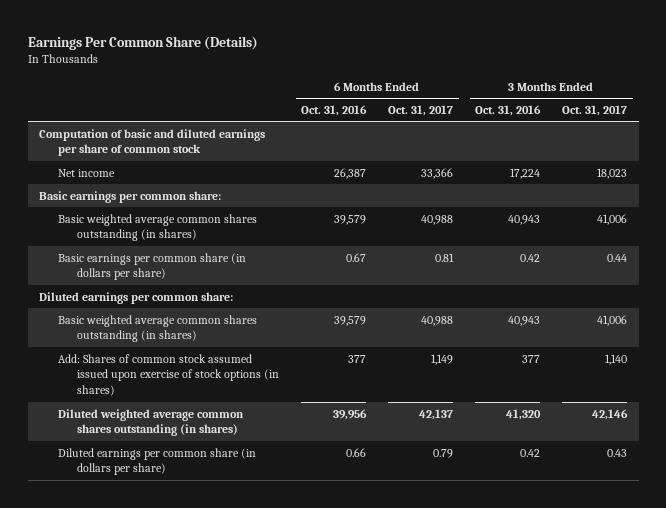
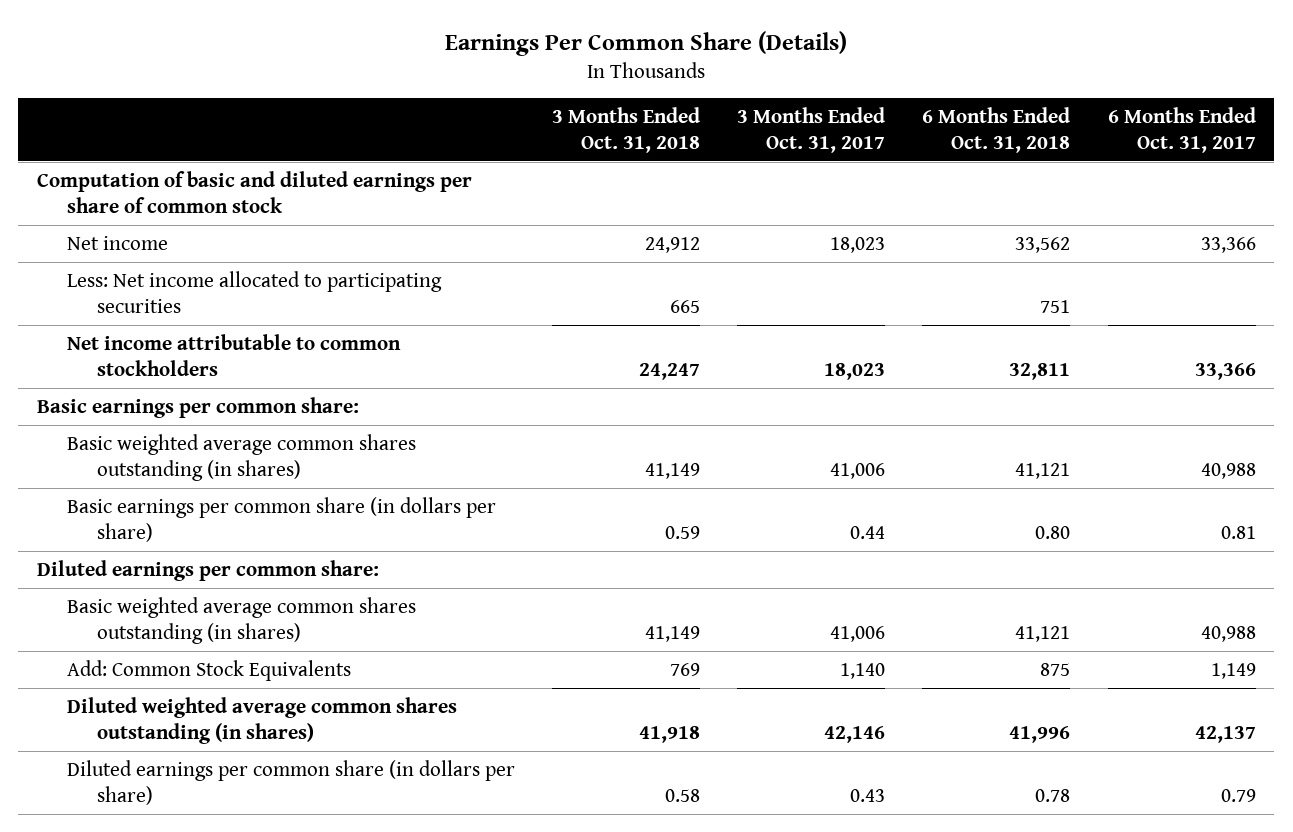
[301,104,368,116] Oct. 31, 2016 -> none
[475,104,542,116] Oct. 31, 2016 -> none
none -> [551,106,700,154] 3 Months Ended Oct. 31, 2018
none -> [922,106,1071,154] 6 Months Ended Oct. 31, 2018
none -> [66,270,442,313] Less: Net income allocated to participating securities
none -> [66,333,401,376] Net income attributable to common stockholders
[57,353,279,397] Add: Shares of common stock assumed issued upon exercise of stock options (in shares) -> [66,659,351,681] Add: Common Stock Equivalents

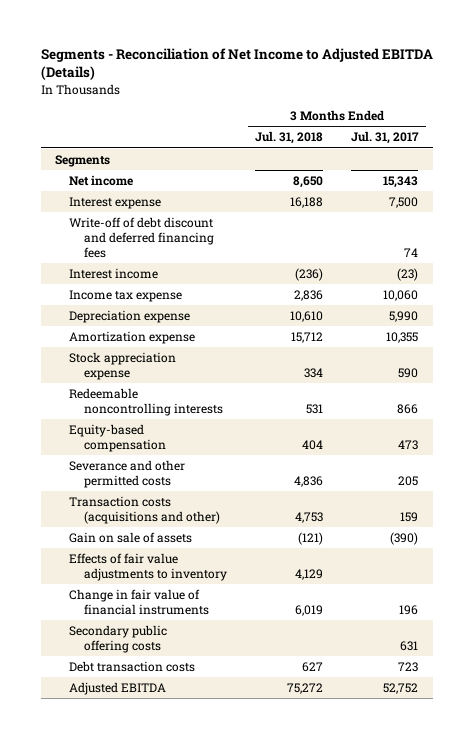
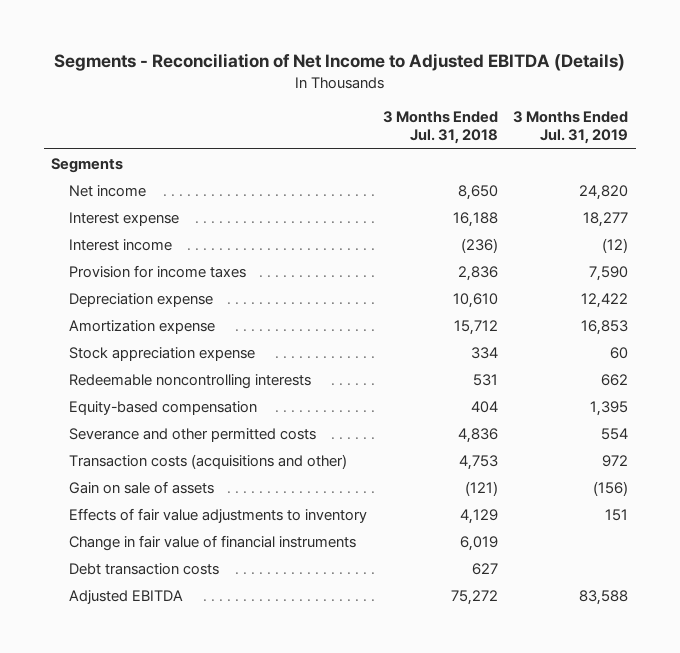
[351,131,420,145] Jul. 31, 2017 -> none
none -> [513,110,629,145] 3 Months Ended Jul. 31, 2019
[69,216,214,258] Write-off of debt discount and deferred financing fees -> none
[69,289,183,302] Income tax expense -> [69,264,247,278] Provision for income taxes
[69,624,168,653] Secondary public offering costs -> none

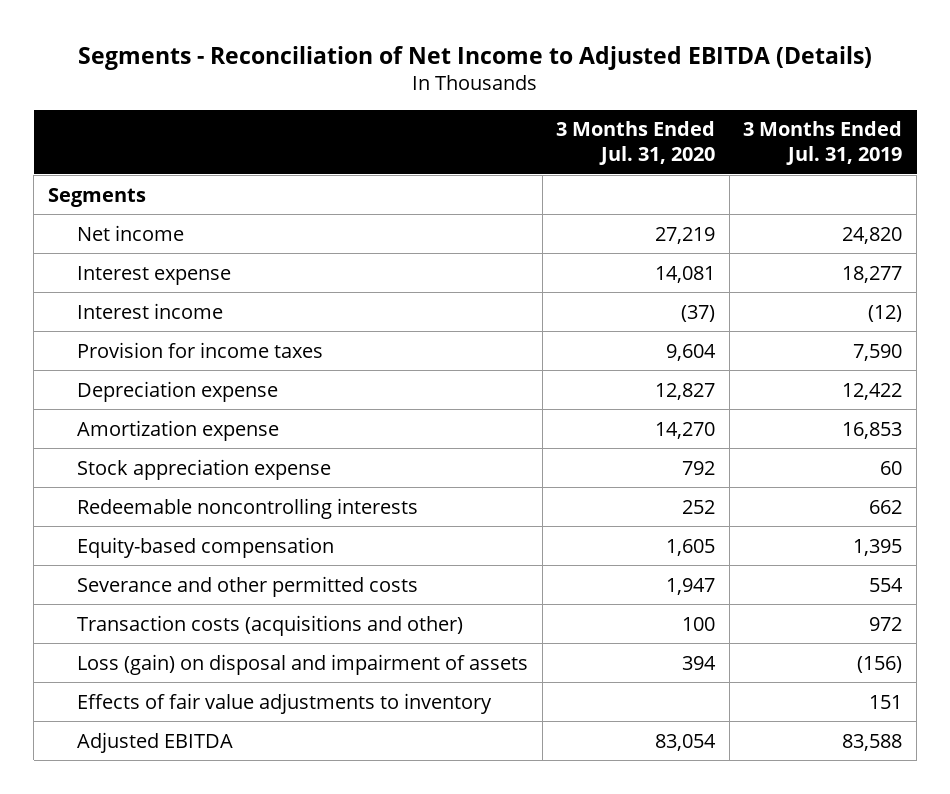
[382,110,498,145] 3 Months Ended Jul. 31, 2018 -> none
none -> [556,121,716,166] 3 Months Ended Jul. 31, 2020
[69,480,215,494] Gain on sale of assets -> [77,653,529,675] Loss (gain) on disposal and impairment of assets
[69,534,357,551] Change in fair value of financial instruments -> none
[69,562,220,575] Debt transaction costs -> none

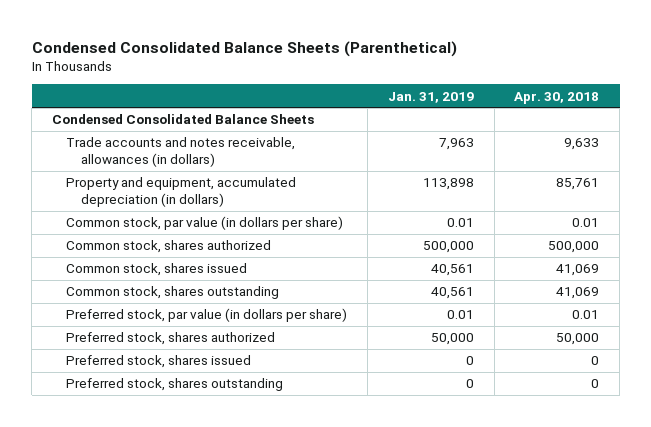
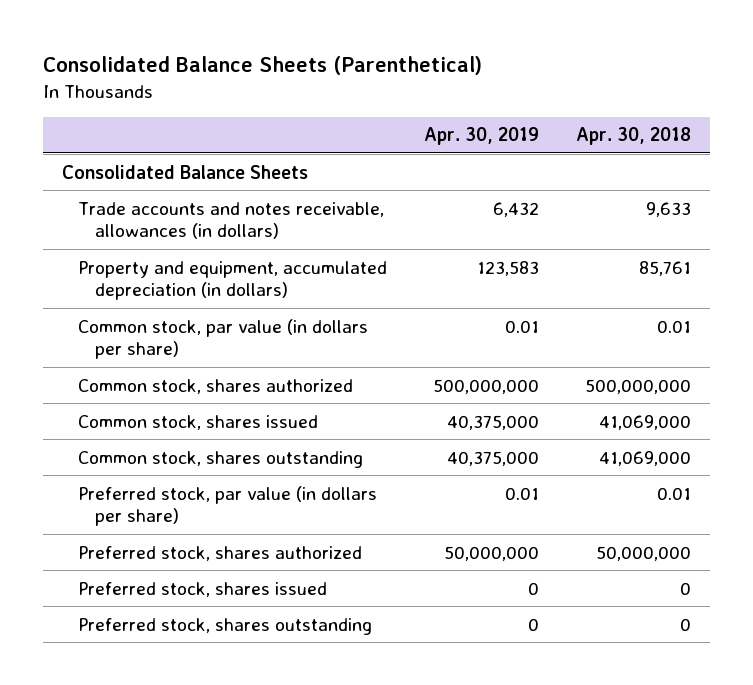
[31,40,457,57] Condensed Consolidated Balance Sheets (Parenthetical) -> [43,56,483,76] Consolidated Balance Sheets (Parenthetical)
[387,91,474,103] Jan. 31, 2019 -> none
none -> [424,127,540,146] Apr. 30, 2019
[51,114,314,125] Condensed Consolidated Balance Sheets -> [61,164,308,179] Consolidated Balance Sheets
[548,241,600,254] 500,000 -> [585,378,692,394] 500,000,000
[556,264,600,277] 41,069 -> [599,414,692,430] 41,069,000
[556,287,600,300] 41,069 -> [599,450,692,466] 41,069,000
[556,333,600,346] 50,000 -> [596,545,692,561] 50,000,000

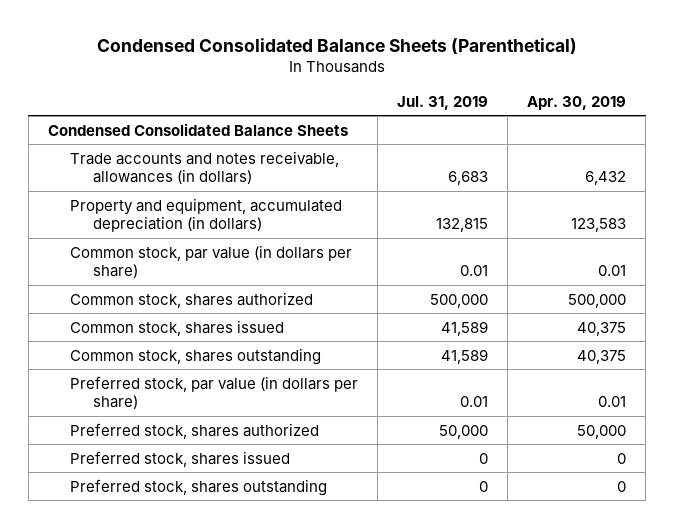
[43,56,483,76] Consolidated Balance Sheets (Parenthetical) -> [96,37,577,54] Condensed Consolidated Balance Sheets (Parenthetical)
[576,127,692,146] Apr. 30, 2018 -> none
none -> [397,95,489,110] Jul. 31, 2019
[61,164,308,179] Consolidated Balance Sheets -> [47,122,348,136] Condensed Consolidated Balance Sheets
[433,378,540,394] 500,000,000 -> [568,293,627,308] 500,000
[447,414,540,430] 40,375,000 -> [577,321,627,336] 40,375
[447,450,540,466] 40,375,000 -> [577,349,627,364] 40,375
[444,545,540,561] 50,000,000 -> [577,424,627,439] 50,000

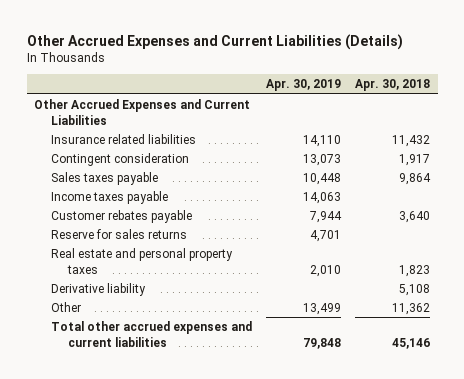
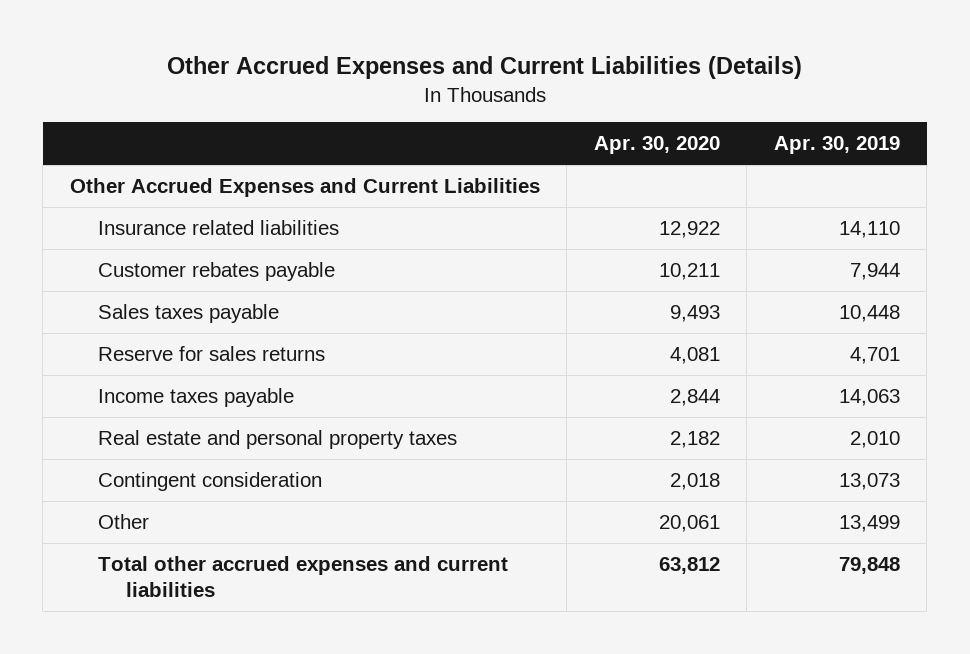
[355,79,431,92] Apr. 30, 2018 -> none
none -> [593,136,720,155] Apr. 30, 2020
[50,171,158,185] Sales taxes payable -> [97,303,279,323] Sales taxes payable
[50,190,168,204] Income taxes payable -> [97,387,294,407] Income taxes payable
[50,282,146,296] Derivative liability -> none
[50,152,189,166] Contingent consideration -> [97,471,322,491] Contingent consideration

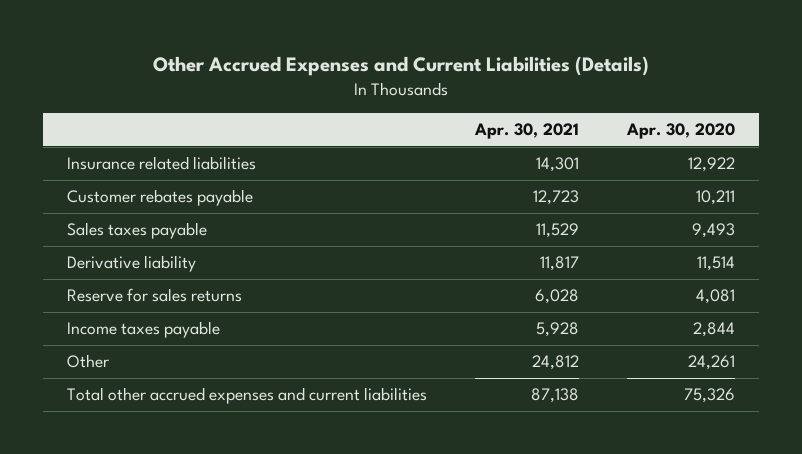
[773,136,900,155] Apr. 30, 2019 -> none
none -> [474,122,580,139] Apr. 30, 2021
[69,177,540,197] Other Accrued Expenses and Current Liabilities -> none
none -> [67,255,197,273] Derivative liability
[97,429,457,449] Real estate and personal property taxes -> none
[97,471,322,491] Contingent consideration -> none
[658,514,720,532] 20,061 -> [687,355,735,371] 24,261
[658,556,720,574] 63,812 -> [683,388,735,404] 75,326

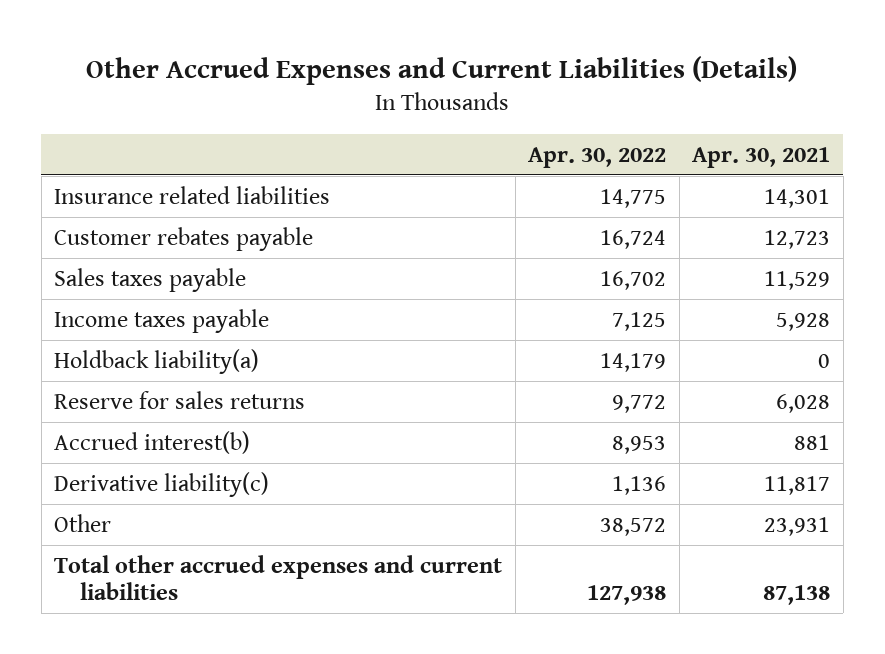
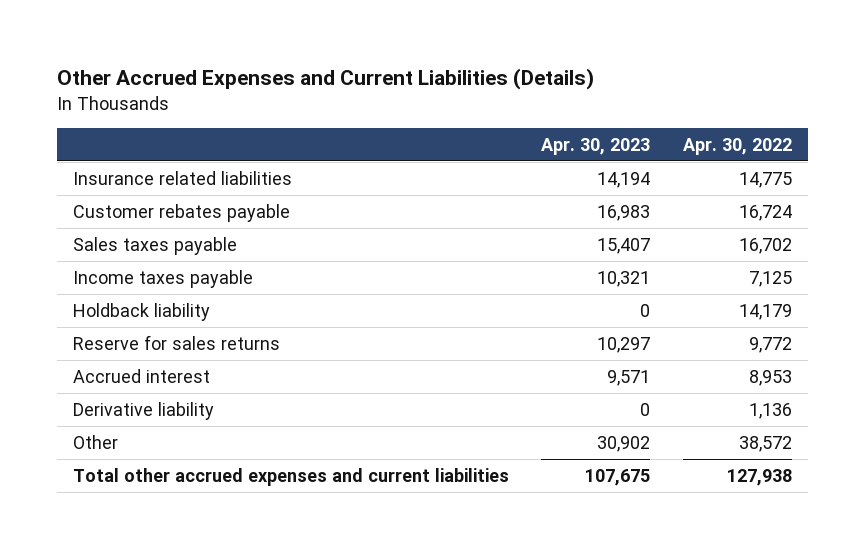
[692,146,831,168] Apr. 30, 2021 -> none
none -> [541,137,651,155] Apr. 30, 2023
[54,348,260,374] Holdback liability(a) -> [73,302,211,321] Holdback liability
[54,430,251,454] Accrued interest(b) -> [73,368,211,383] Accrued interest
[54,471,270,497] Derivative liability(c) -> [73,401,215,420] Derivative liability

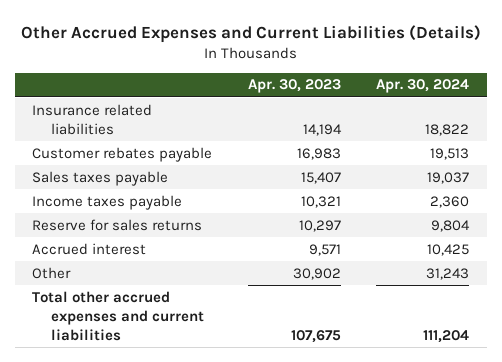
[682,137,792,155] Apr. 30, 2022 -> none
none -> [376,79,470,94] Apr. 30, 2024
[73,302,211,321] Holdback liability -> none
[73,401,215,420] Derivative liability -> none

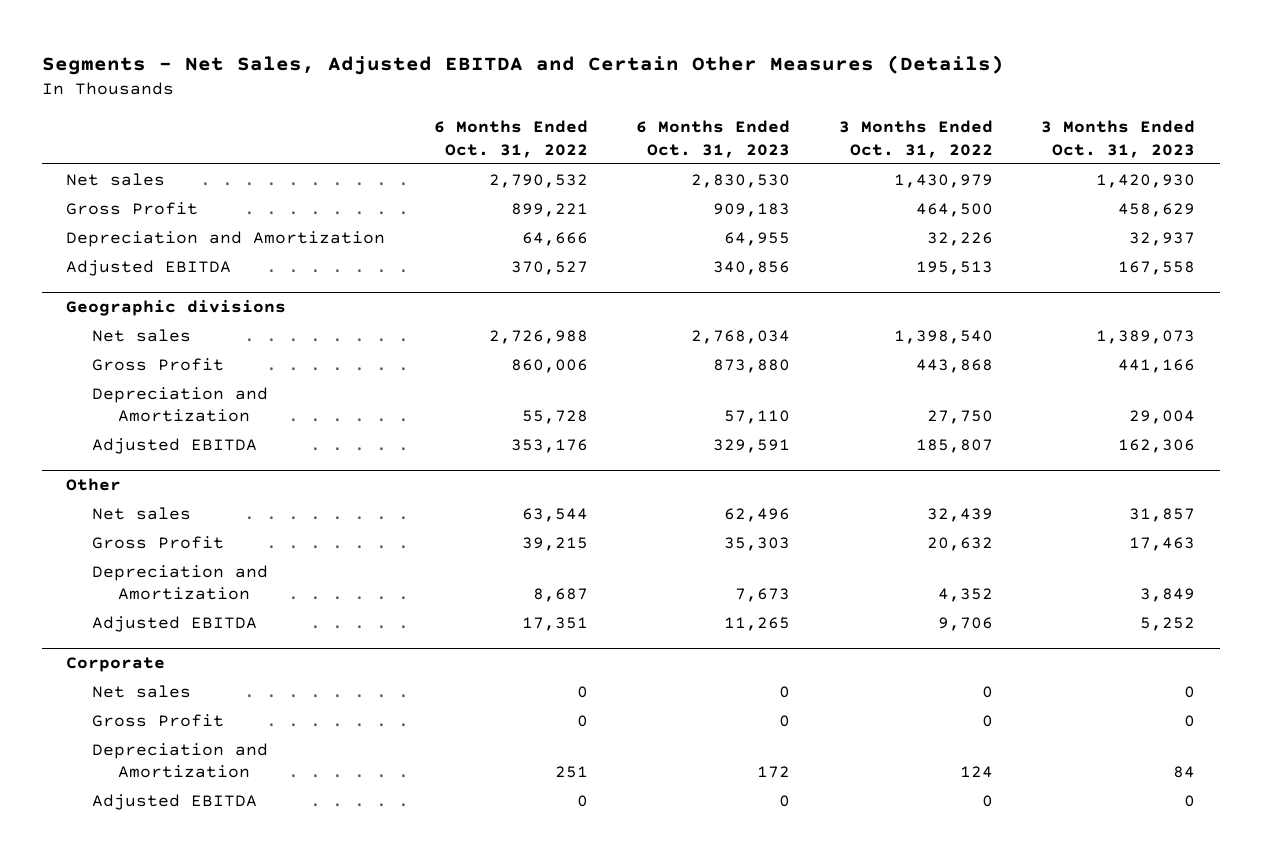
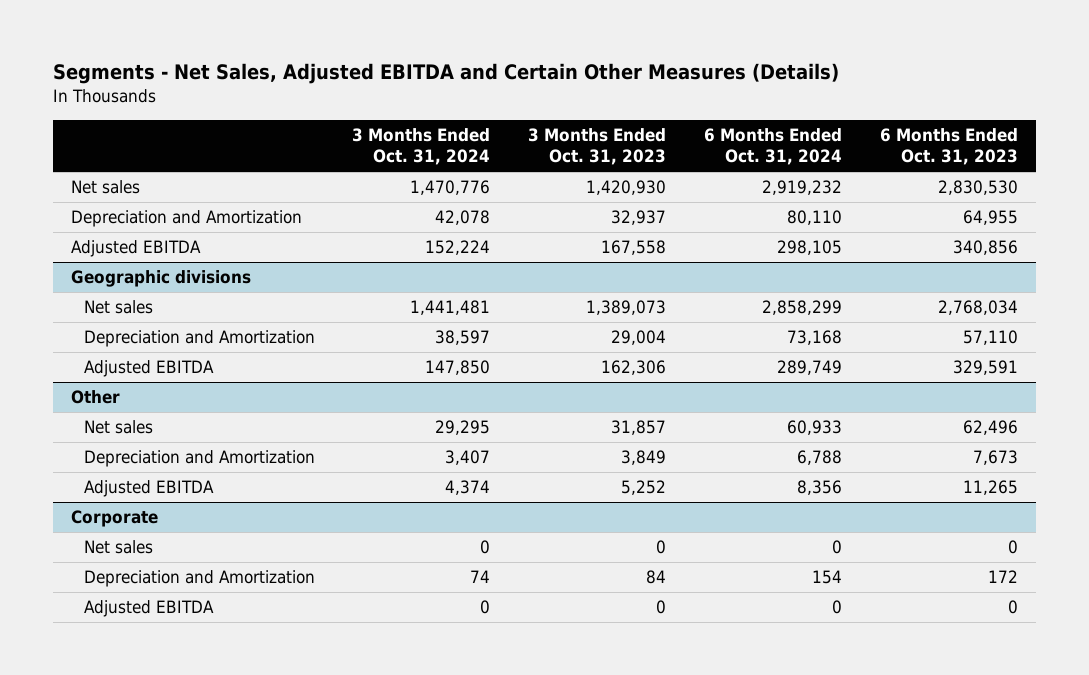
[433,120,588,158] 6 Months Ended Oct. 31, 2022 -> none
[838,120,993,158] 3 Months Ended Oct. 31, 2022 -> none
none -> [352,127,491,166] 3 Months Ended Oct. 31, 2024
none -> [703,127,842,166] 6 Months Ended Oct. 31, 2024
[65,201,198,215] Gross Profit -> none
[91,357,224,371] Gross Profit -> none
[91,535,224,549] Gross Profit -> none
[91,713,224,727] Gross Profit -> none

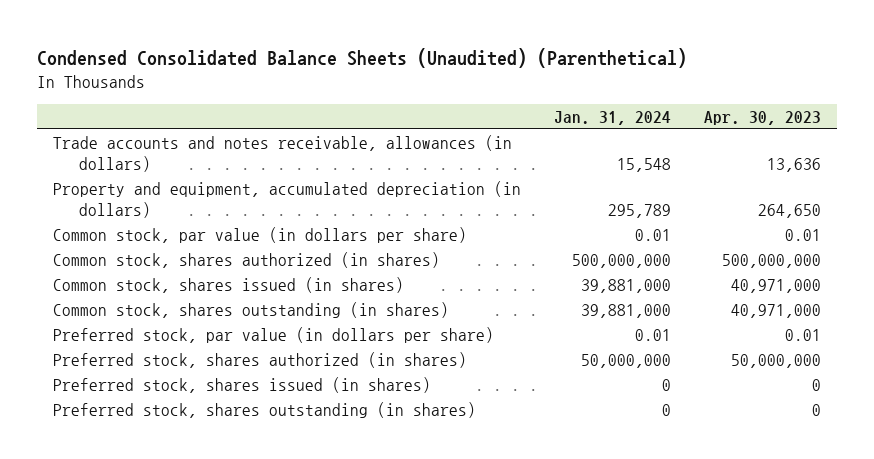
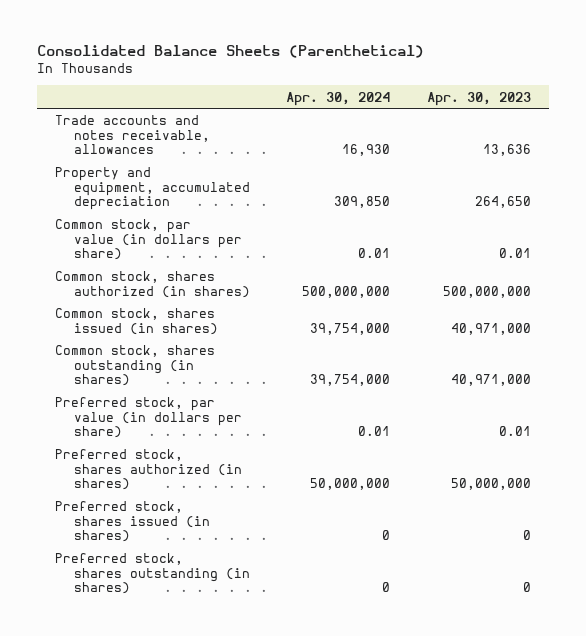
[36,47,687,68] Condensed Consolidated Balance Sheets (Unaudited) (Parenthetical) -> [37,45,425,59] Consolidated Balance Sheets (Parenthetical)
[554,110,672,125] Jan. 31, 2024 -> none
none -> [286,91,391,106] Apr. 30, 2024
[53,135,513,172] Trade accounts and notes receivable, allowances (in dollars) -> [55,115,210,155] Trade accounts and notes receivable, allowances
[53,181,522,218] Property and equipment, accumulated depreciation (in dollars) -> [55,167,250,211] Property and equipment, accumulated depreciation

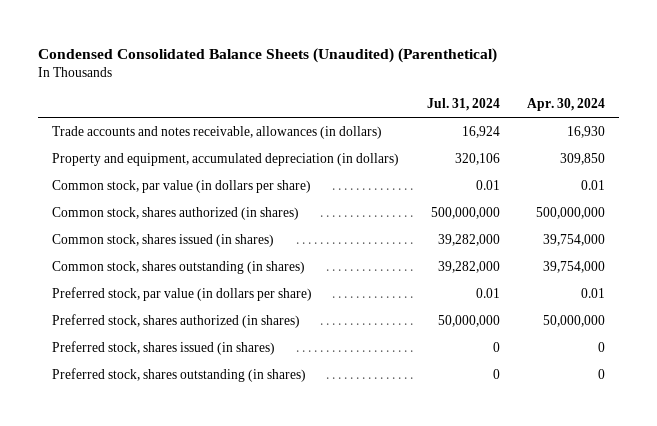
[37,45,425,59] Consolidated Balance Sheets (Parenthetical) -> [38,47,498,63] Condensed Consolidated Balance Sheets (Unaudited) (Parenthetical)
[426,91,531,106] Apr. 30, 2023 -> none
none -> [426,98,500,112] Jul. 31, 2024
[55,115,210,155] Trade accounts and notes receivable, allowances -> [51,125,382,139] Trade accounts and notes receivable, allowances (in dollars)
[55,167,250,211] Property and equipment, accumulated depreciation -> [51,152,399,166] Property and equipment, accumulated depreciation (in dollars)

